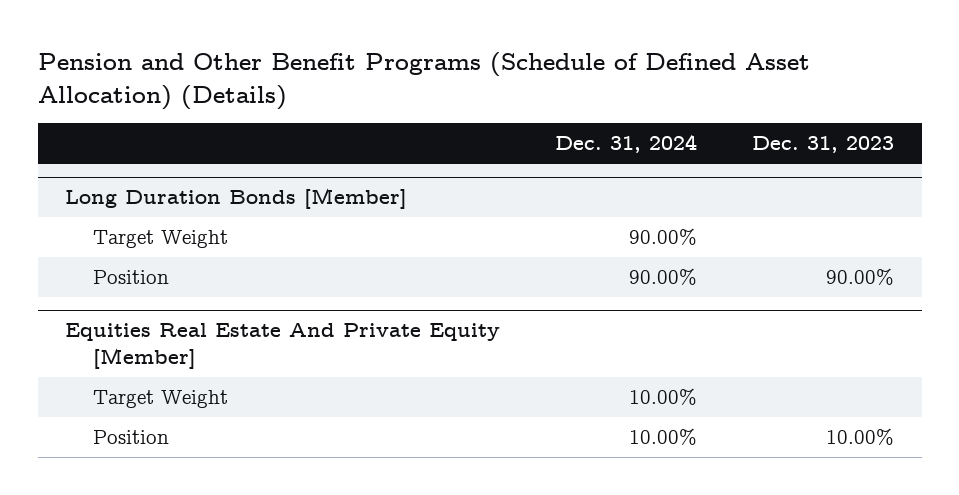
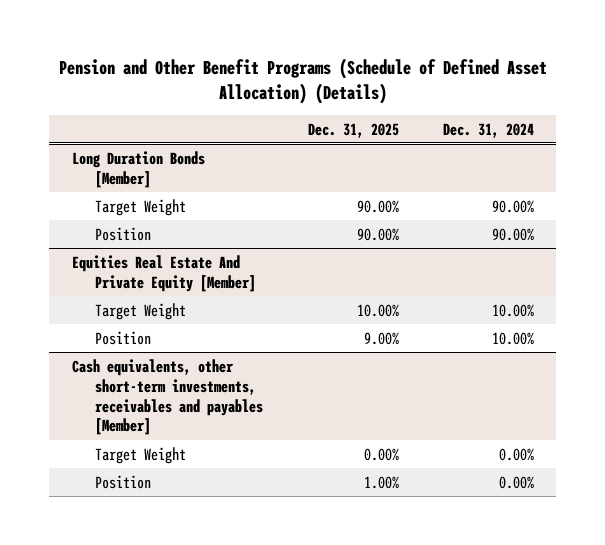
[752,136,895,154] Dec. 31, 2023 -> none
none -> [307,122,399,138] Dec. 31, 2025
none -> [71,358,264,436] Cash equivalents, other short-term investments, receivables and payables [Member]
none -> [95,446,187,464] Target Weight
none -> [95,474,152,489] Position

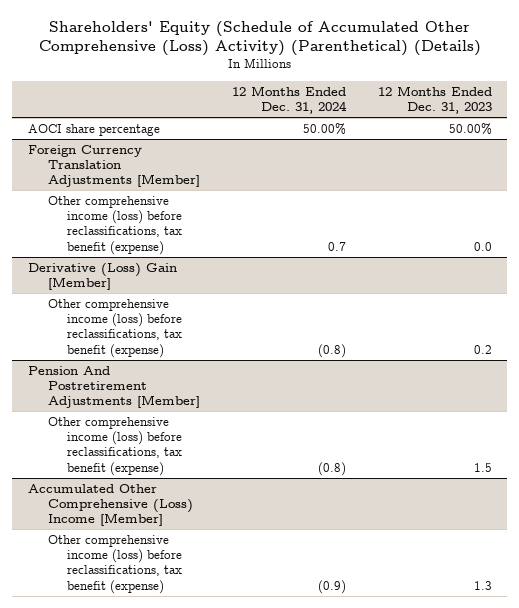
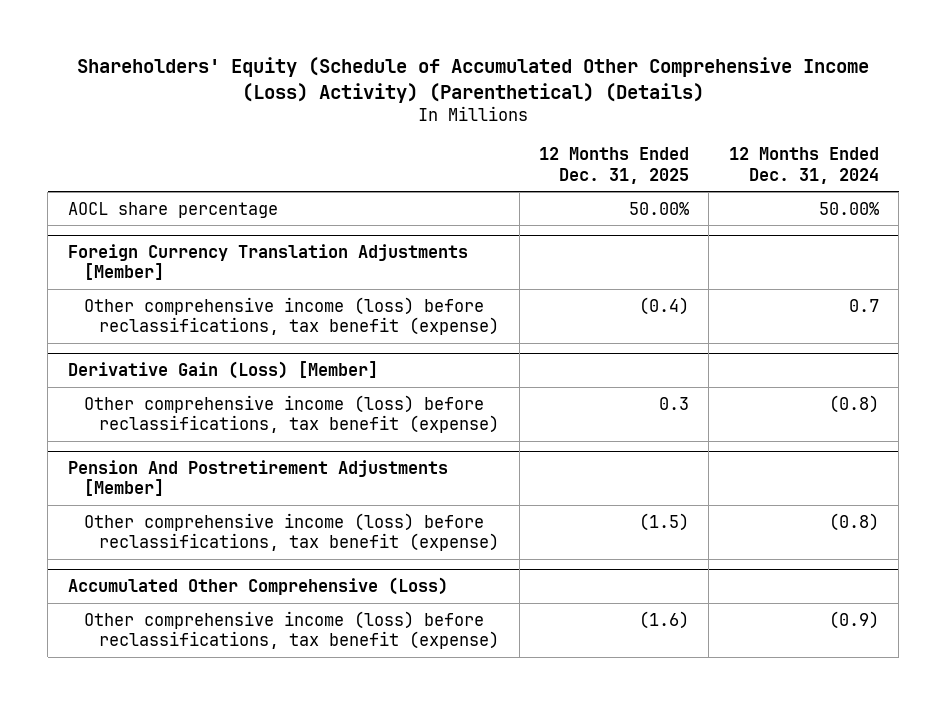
[38,20,481,57] Shareholders' Equity (Schedule of Accumulated Other Comprehensive (Loss) Activity) (Parenthetical) (Details) -> [77,57,870,103] Shareholders' Equity (Schedule of Accumulated Other Comprehensive Income (Loss) Activity) (Parenthetical) (Details)
[377,85,492,115] 12 Months Ended Dec. 31, 2023 -> none
none -> [539,147,690,184] 12 Months Ended Dec. 31, 2025
[27,123,160,136] AOCI share percentage -> [67,201,278,218] AOCL share percentage
[27,262,177,291] Derivative (Loss) Gain [Member] -> [67,360,378,379] Derivative Gain (Loss) [Member]
[27,483,193,527] Accumulated Other Comprehensive (Loss) Income [Member] -> [67,576,448,595] Accumulated Other Comprehensive (Loss)

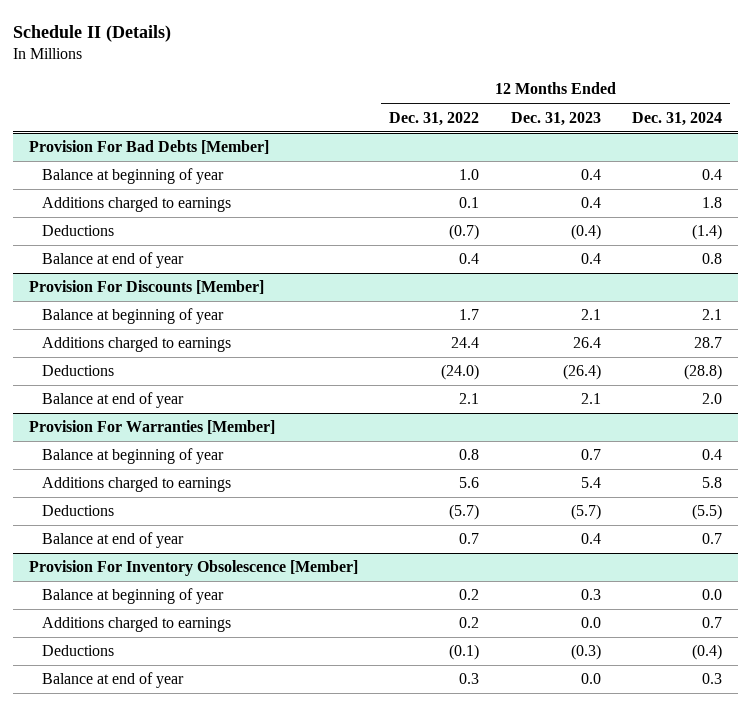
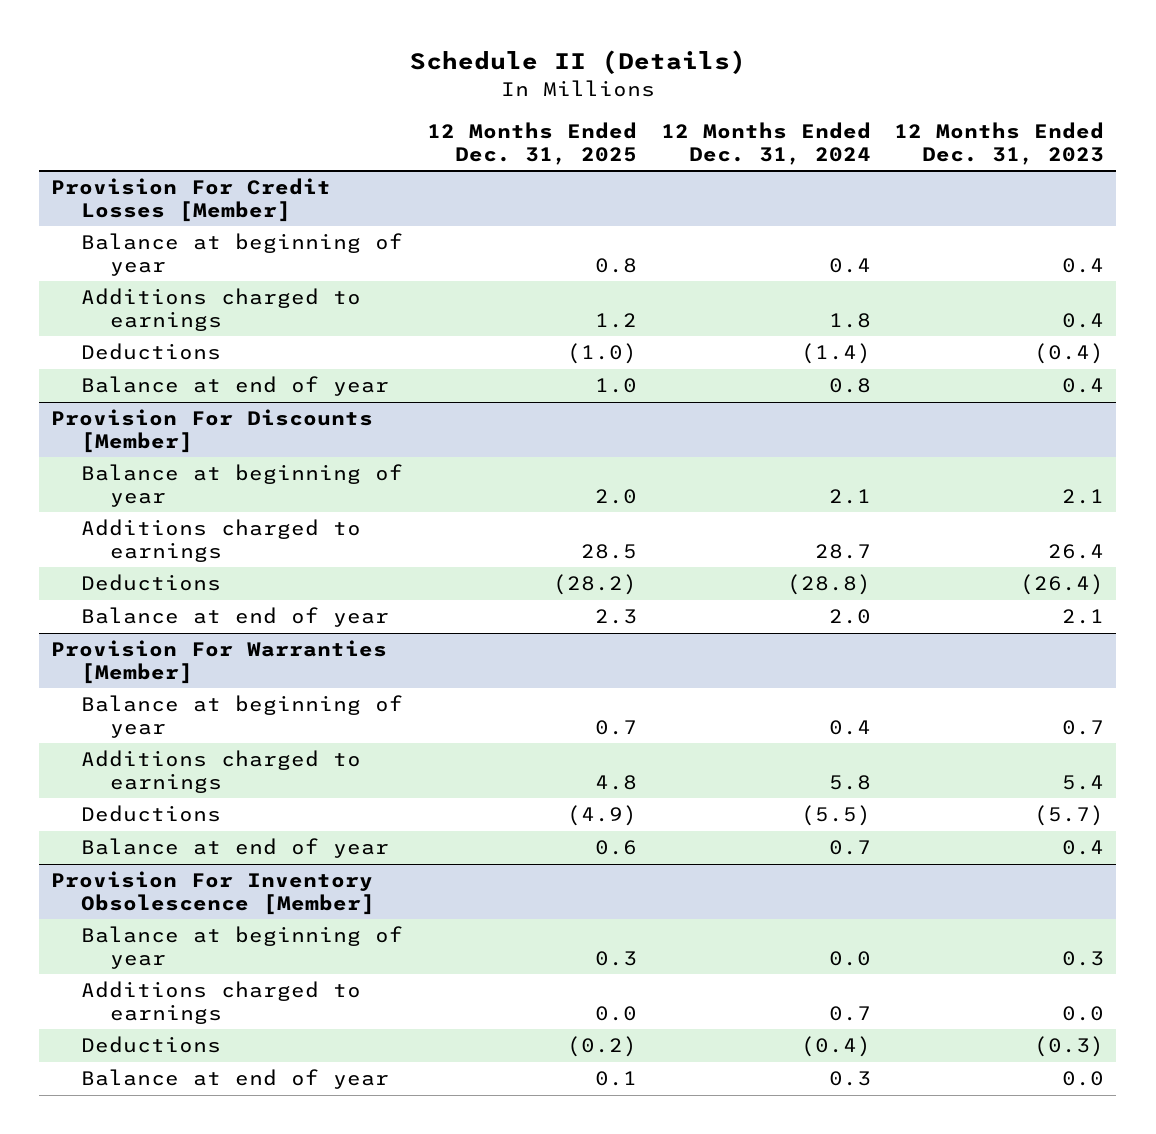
[389,111,480,126] Dec. 31, 2022 -> none
none -> [426,122,637,165] 12 Months Ended Dec. 31, 2025
[28,140,269,155] Provision For Bad Debts [Member] -> [51,178,332,222] Provision For Credit Losses [Member]

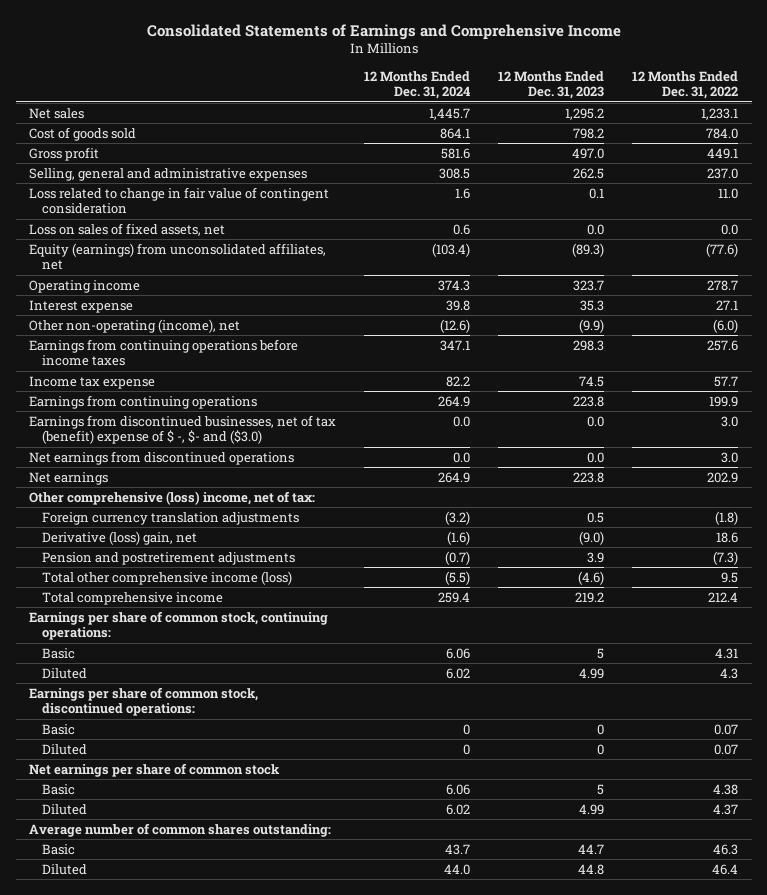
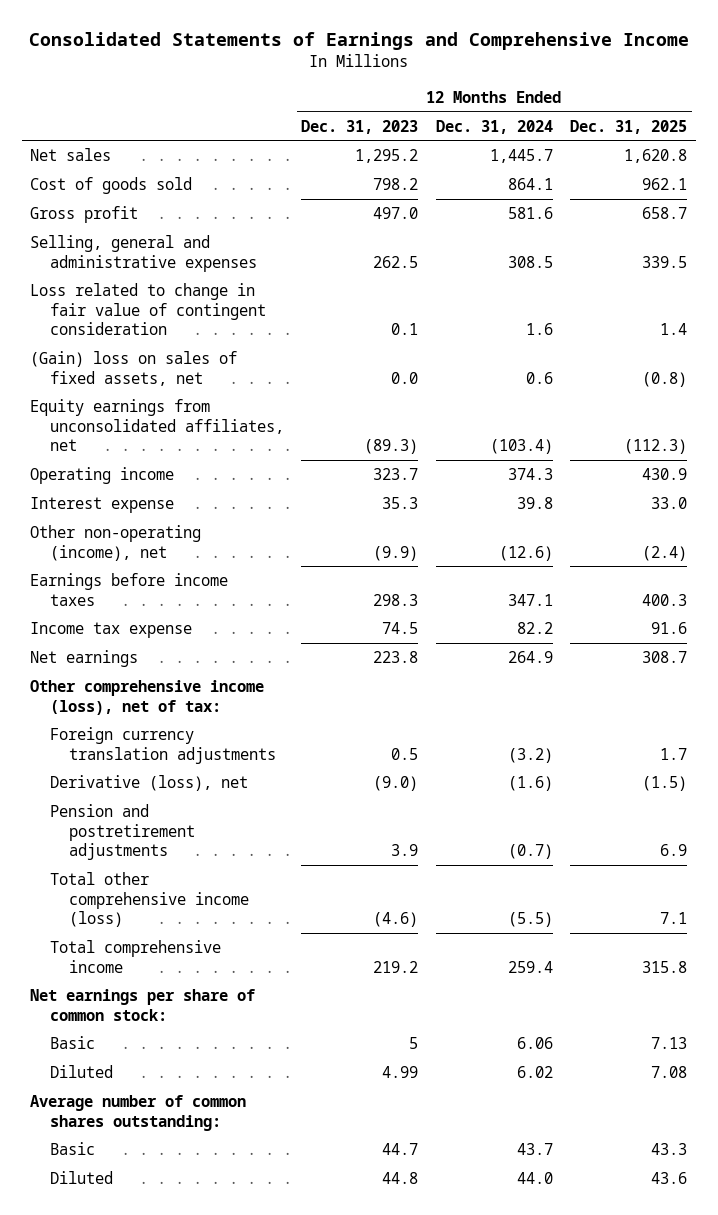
[632,70,739,100] 12 Months Ended Dec. 31, 2022 -> none
none -> [570,119,688,134] Dec. 31, 2025
[29,222,226,236] Loss on sales of fixed assets, net -> [30,351,238,386] (Gain) loss on sales of fixed assets, net
[29,242,327,271] Equity (earnings) from unconsolidated affiliates, net -> [30,399,284,452] Equity earnings from unconsolidated affiliates, net
[29,338,299,367] Earnings from continuing operations before income taxes -> [30,573,229,606] Earnings before income taxes
[29,394,258,409] Earnings from continuing operations -> none
[29,414,337,445] Earnings from discontinued businesses, net of tax (benefit) expense of $ -, $- and ($3.0) -> none
[29,450,295,465] Net earnings from discontinued operations -> none
[29,490,316,505] Other comprehensive (loss) income, net of tax: -> [30,680,265,715] Other comprehensive income (loss), net of tax:
[42,530,198,545] Derivative (loss) gain, net -> [49,775,248,792] Derivative (loss), net
[29,610,329,641] Earnings per share of common stock, continuing operations: -> none
[42,647,76,659] Basic -> none
[42,667,88,679] Diluted -> none
[29,686,259,717] Earnings per share of common stock, discontinued operations: -> none
[42,723,76,735] Basic -> none
[42,743,88,755] Diluted -> none
[29,762,281,777] Net earnings per share of common stock -> [30,989,256,1021] Net earnings per share of common stock:

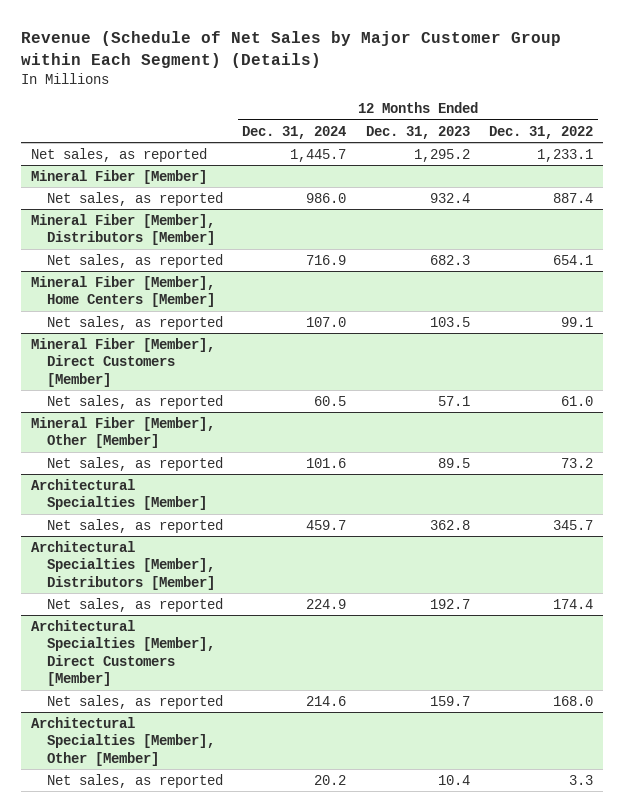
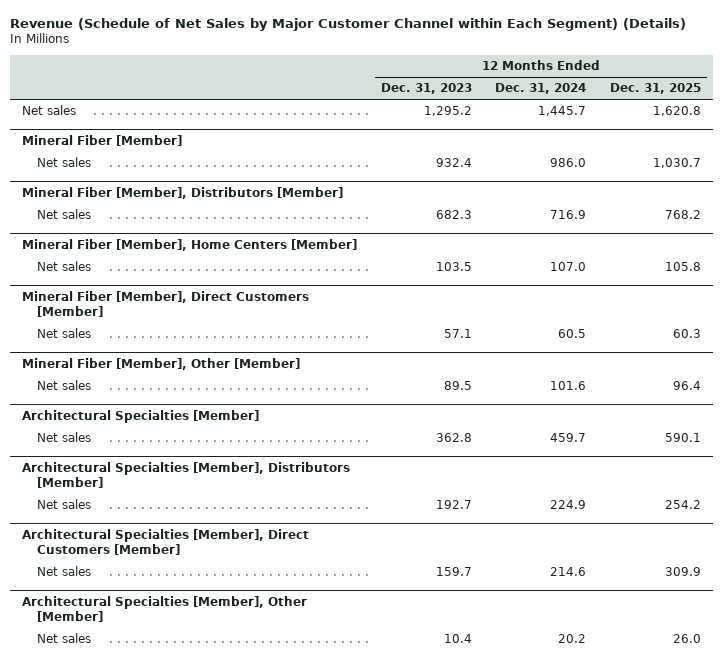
[21,30,562,68] Revenue (Schedule of Net Sales by Major Customer Group within Each Segment) (Details) -> [10,17,687,31] Revenue (Schedule of Net Sales by Major Customer Channel within Each Segment) (Details)
[489,125,594,139] Dec. 31, 2022 -> none
none -> [609,83,701,95] Dec. 31, 2025
[31,147,208,162] Net sales, as reported -> [21,105,76,116] Net sales
[46,191,223,206] Net sales, as reported -> [37,157,92,168] Net sales
[46,253,223,268] Net sales, as reported -> [37,209,92,220] Net sales
[46,315,223,330] Net sales, as reported -> [37,261,92,272] Net sales
[46,394,223,409] Net sales, as reported -> [37,328,92,339] Net sales
[46,456,223,471] Net sales, as reported -> [37,380,92,391] Net sales
[46,518,223,533] Net sales, as reported -> [37,432,92,443] Net sales
[46,597,223,612] Net sales, as reported -> [37,499,92,510] Net sales
[46,694,223,709] Net sales, as reported -> [37,566,92,577] Net sales
[46,773,223,788] Net sales, as reported -> [37,633,92,644] Net sales

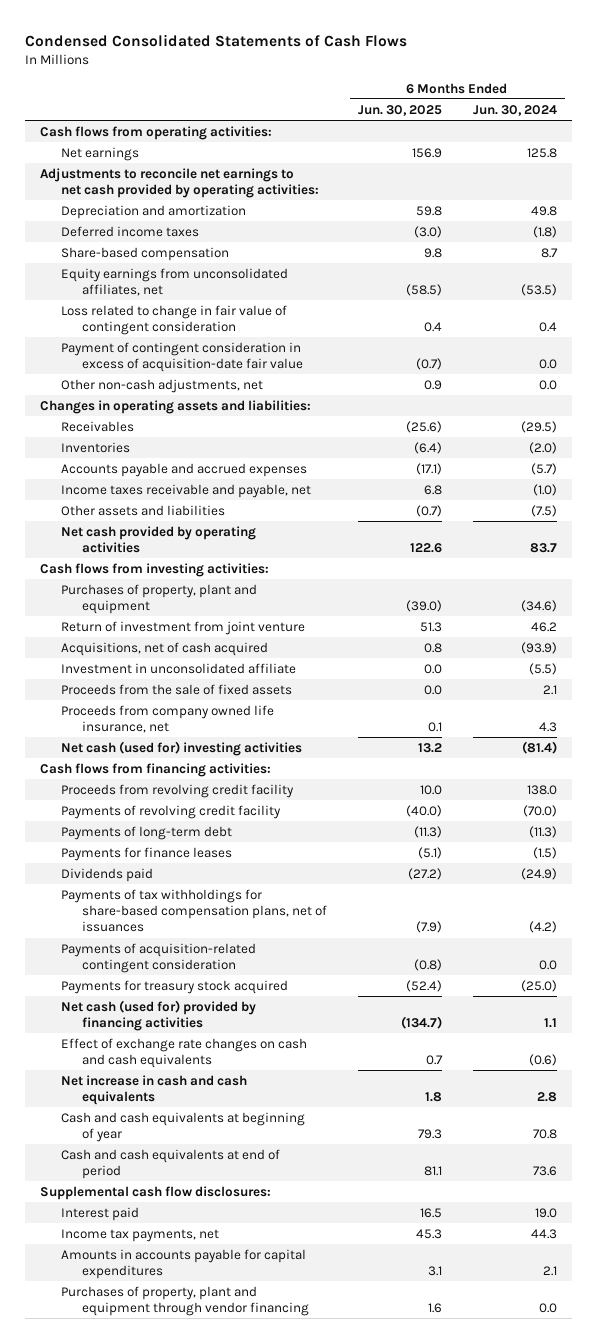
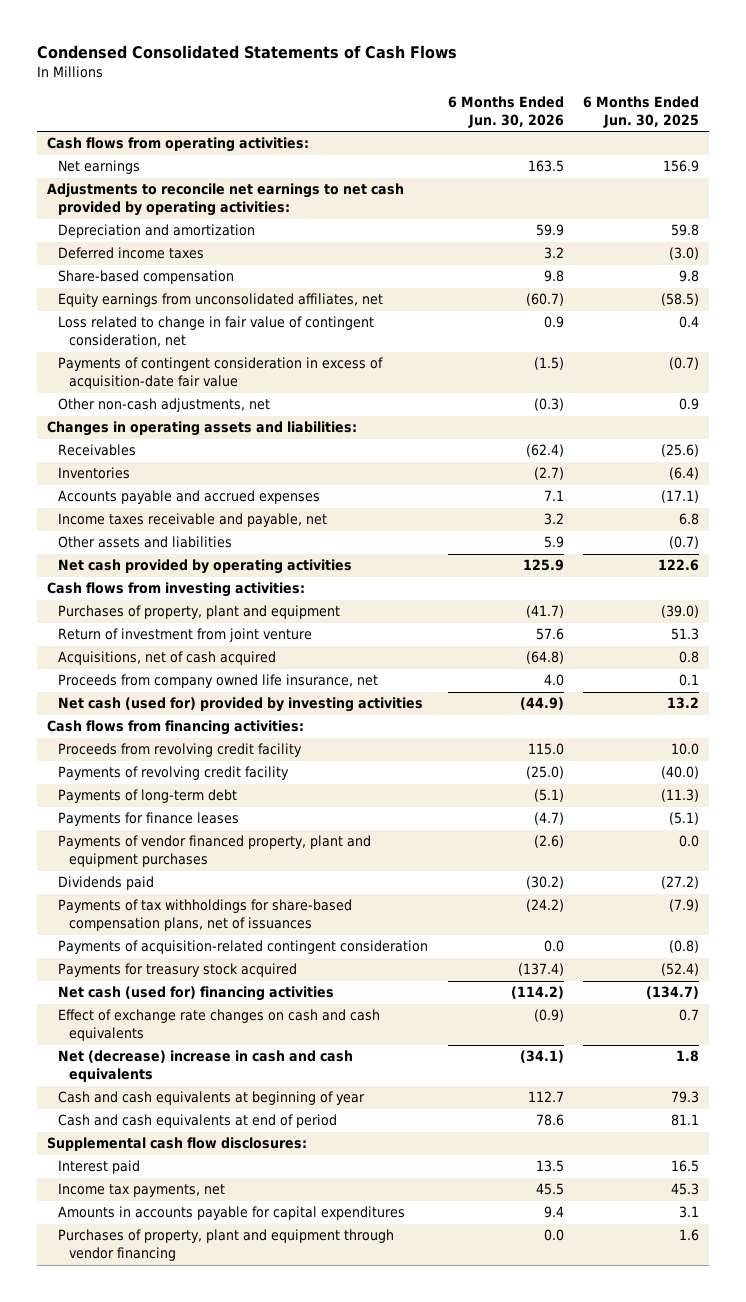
[472,104,557,116] Jun. 30, 2024 -> none
none -> [447,96,564,128] 6 Months Ended Jun. 30, 2026
[61,304,288,336] Loss related to change in fair value of contingent consideration -> [57,316,374,348] Loss related to change in fair value of contingent consideration, net
[61,341,303,373] Payment of contingent consideration in excess of acquisition-date fair value -> [57,357,383,390] Payments of contingent consideration in excess of acquisition-date fair value
[61,662,297,674] Investment in unconsolidated affiliate -> none
[61,683,293,695] Proceeds from the sale of fixed assets -> none
[61,740,303,756] Net cash (used for) investing activities -> [57,697,423,713] Net cash (used for) provided by investing activities
none -> [57,835,371,868] Payments of vendor financed property, plant and equipment purchases
[61,999,257,1032] Net cash (used for) provided by financing activities -> [57,986,334,1002] Net cash (used for) financing activities
[61,1074,248,1106] Net increase in cash and cash equivalents -> [57,1050,353,1083] Net (decrease) increase in cash and cash equivalents

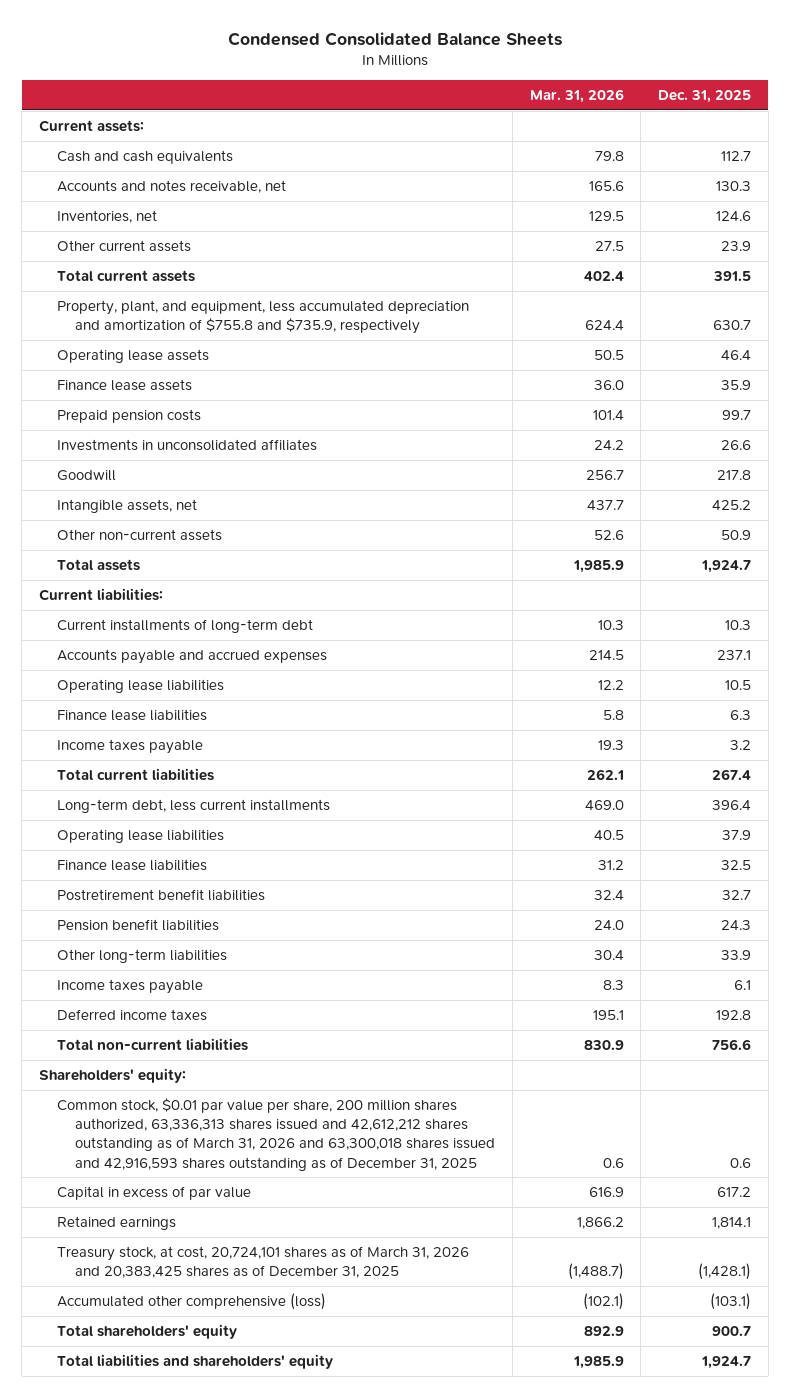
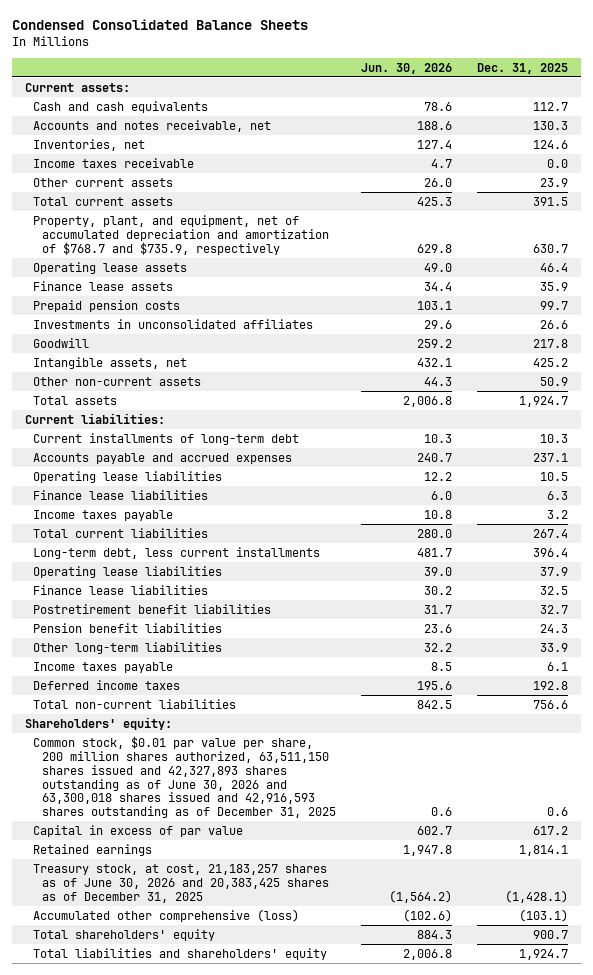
[529,89,624,104] Mar. 31, 2026 -> none
none -> [361,62,453,74] Jun. 30, 2026
none -> [33,157,195,168] Income taxes receivable
[57,299,470,335] Property, plant, and equipment, less accumulated depreciation and amortization of $755.8 and $735.9, respectively -> [33,214,330,255] Property, plant, and equipment, net of accumulated depreciation and amortization of $768.7 and $735.9, respectively
[57,1097,496,1171] Common stock, $0.01 par value per share, 200 million shares authorized, 63,336,313 shares issued and 42,612,212 shares outstanding as of March 31, 2026 and 63,300,018 shares issued and 42,916,593 shares outstanding as of December 31, 2025 -> [33,735,337,819] Common stock, $0.01 par value per share, 200 million shares authorized, 63,511,150 shares issued and 42,327,893 shares outstanding as of June 30, 2026 and 63,300,018 shares issued and 42,916,593 shares outstanding as of December 31, 2025
[57,1245,470,1279] Treasury stock, at cost, 20,724,101 shares as of March 31, 2026 and 20,383,425 shares as of December 31, 2025 -> [33,863,330,903] Treasury stock, at cost, 21,183,257 shares as of June 30, 2026 and 20,383,425 shares as of December 31, 2025

